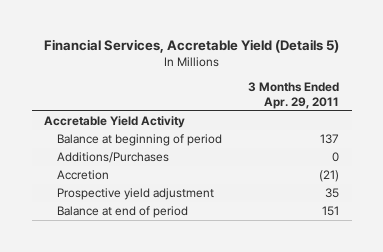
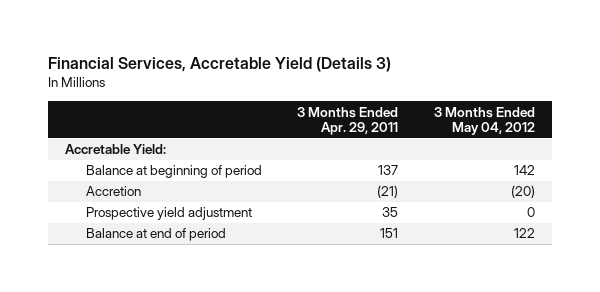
[43,39,339,54] Financial Services, Accretable Yield (Details 5) -> [47,56,391,72] Financial Services, Accretable Yield (Details 3)
none -> [433,106,535,136] 3 Months Ended May 04, 2012
[44,116,186,129] Accretable Yield Activity -> [65,144,167,155] Accretable Yield:
[57,152,170,164] Additions/Purchases -> none

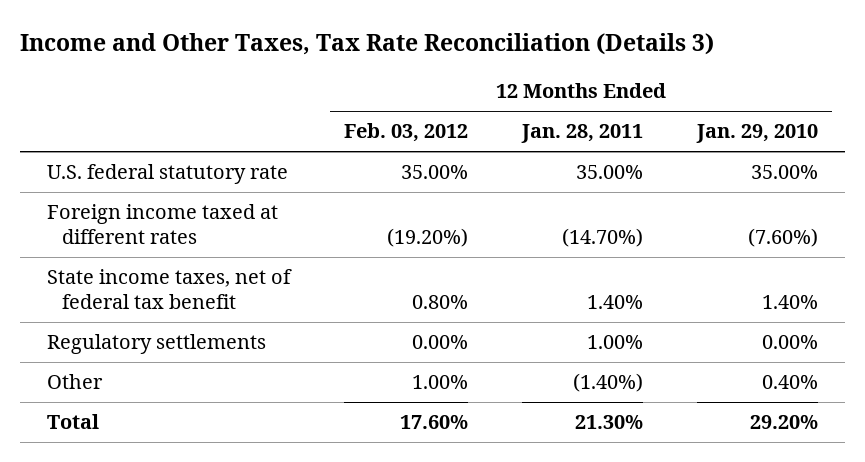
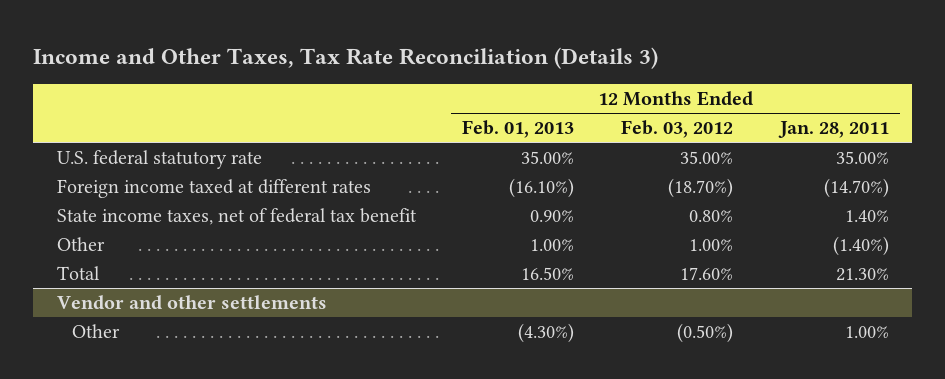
[696,124,819,144] Jan. 29, 2010 -> none
none -> [462,120,575,139] Feb. 01, 2013
[387,227,469,247] (19.20%) -> [668,178,734,199] (18.70%)
[46,334,266,355] Regulatory settlements -> none
none -> [56,295,327,311] Vendor and other settlements
none -> [72,324,121,339] Other

